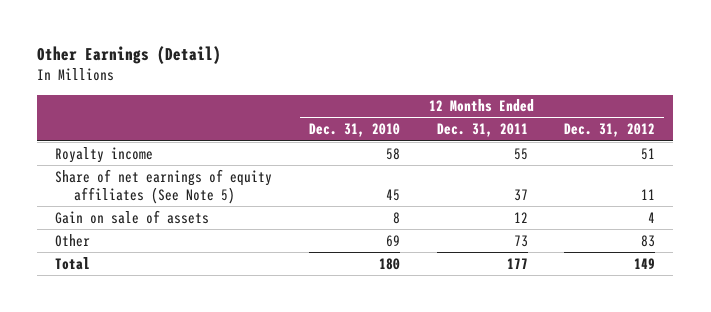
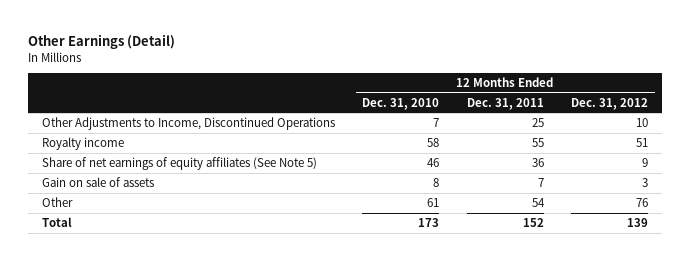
none -> [42,116,336,130] Other Adjustments to Income, Discontinued Operations
[386,188,401,201] 45 -> [427,157,440,167] 46
[513,188,528,201] 37 -> [531,157,544,167] 36
[641,188,656,200] 11 -> [642,157,649,167] 9
[513,211,528,223] 12 -> [537,177,544,187] 7
[648,211,656,223] 4 -> [642,177,649,187] 3
[386,234,401,247] 69 -> [427,197,440,207] 61
[513,234,528,247] 73 -> [531,197,545,207] 54
[641,234,656,247] 83 -> [636,197,649,207] 76
[379,257,401,270] 180 -> [418,217,440,227] 173
[506,257,528,269] 177 -> [522,217,544,227] 152
[634,257,656,269] 149 -> [627,217,649,227] 139

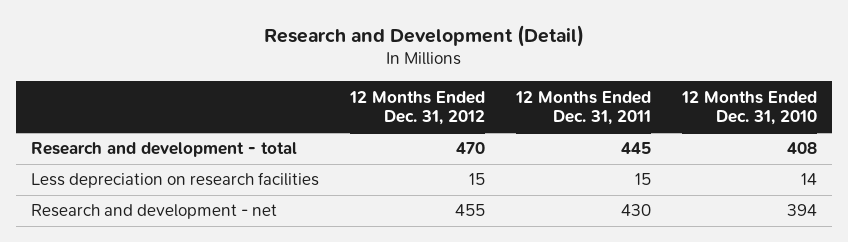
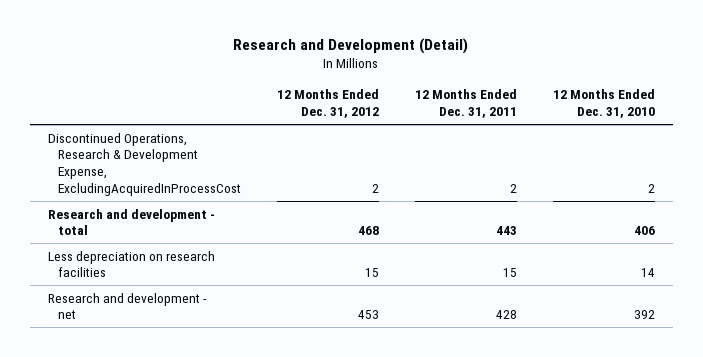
none -> [47,132,241,196] Discontinued Operations, Research & Development Expense, ExcludingAcquiredInProcessCost
[455,142,485,155] 470 -> [357,226,379,236] 468
[620,142,651,155] 445 -> [495,226,517,236] 443
[786,142,817,155] 408 -> [634,226,656,236] 406
[454,204,485,217] 455 -> [357,310,379,320] 453
[620,204,651,217] 430 -> [495,310,517,320] 428
[786,204,817,217] 394 -> [634,310,656,320] 392

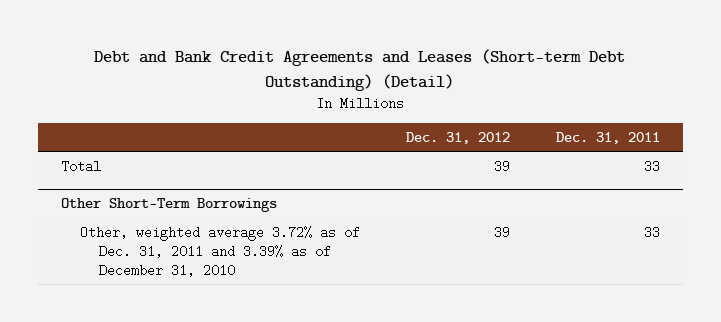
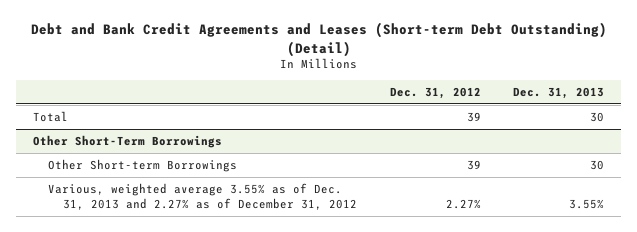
[555,132,660,145] Dec. 31, 2011 -> none
none -> [513,86,605,99] Dec. 31, 2013
[80,225,361,277] Other, weighted average 3.72% as of Dec. 31, 2011 and 3.39% as of December 31, 2010 -> [48,159,238,173] Other Short-term Borrowings
none -> [48,183,358,211] Various, weighted average 3.55% as of Dec. 31, 2013 and 2.27% as of December 31, 2012

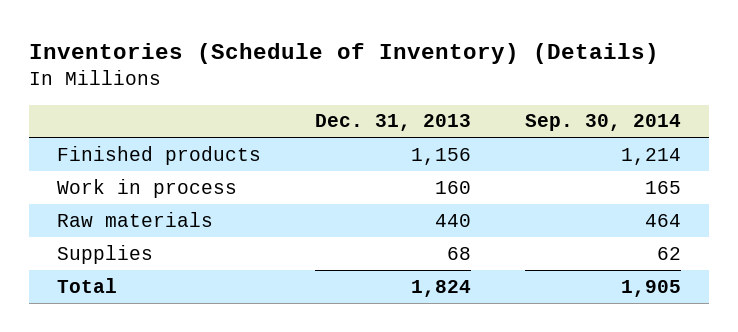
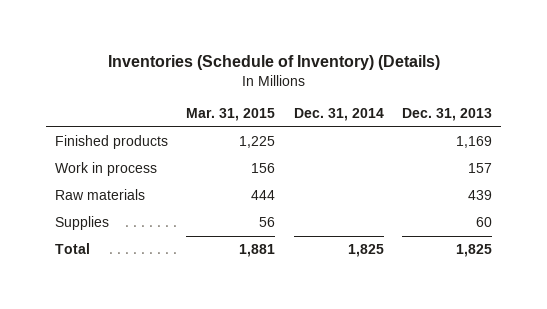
[525,114,682,132] Sep. 30, 2014 -> none
none -> [186,107,276,121] Mar. 31, 2015
none -> [293,107,384,121] Dec. 31, 2014
[411,147,472,165] 1,156 -> [456,136,493,149] 1,169
[435,180,472,194] 160 -> [468,163,493,174] 157
[435,213,472,227] 440 -> [468,190,493,201] 439
[447,246,472,260] 68 -> [476,217,493,228] 60
[411,279,472,297] 1,824 -> [456,244,493,258] 1,825

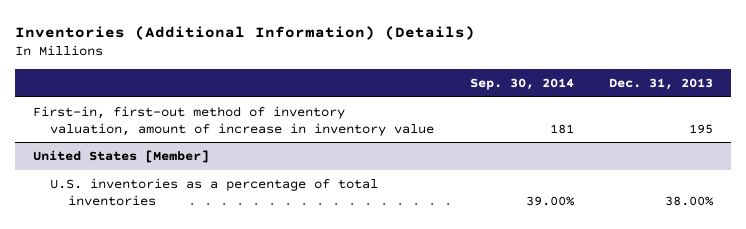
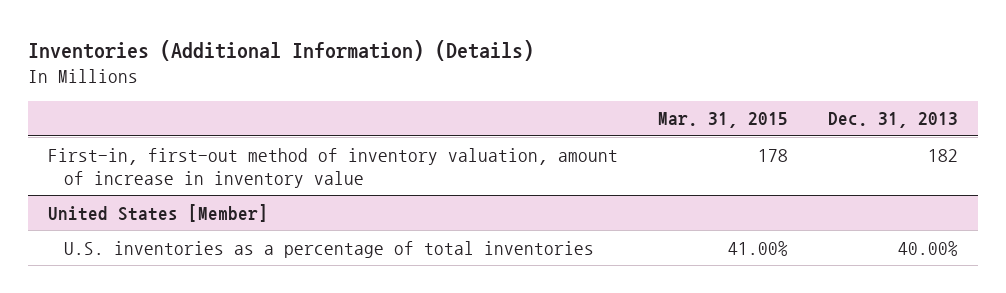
[469,78,574,91] Sep. 30, 2014 -> none
none -> [657,112,788,129] Mar. 31, 2015
[689,123,714,134] 195 -> [927,148,958,162] 182
[665,195,715,206] 38.00% -> [897,240,958,256] 40.00%

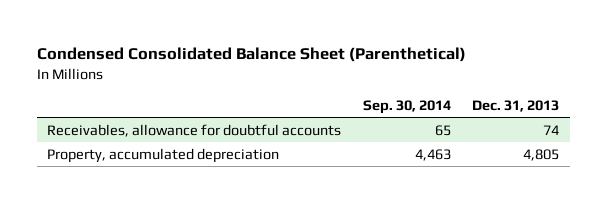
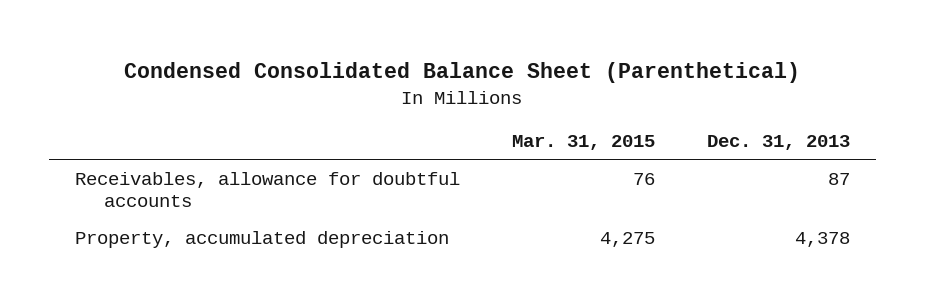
[362,99,451,114] Sep. 30, 2014 -> none
none -> [511,134,655,150] Mar. 31, 2015
[543,124,560,135] 74 -> [828,172,851,185] 87
[523,148,560,161] 4,805 -> [795,231,851,247] 4,378

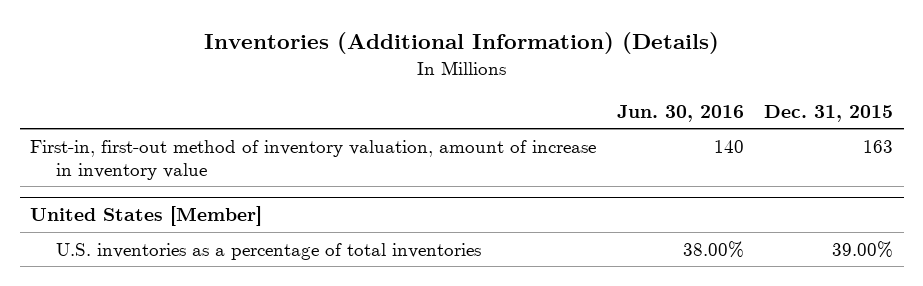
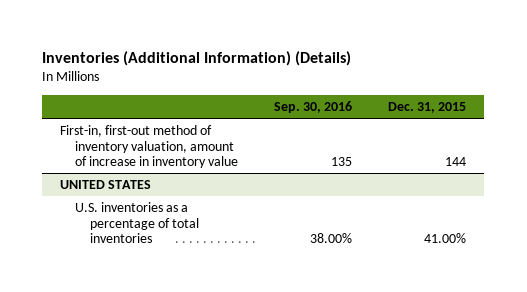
[616,104,744,122] Jun. 30, 2016 -> none
none -> [274,100,353,113] Sep. 30, 2016
[863,139,894,153] 163 -> [445,157,467,167] 144
[30,206,263,227] United States [Member] -> [60,180,152,190] UNITED STATES
[832,240,894,258] 39.00% -> [424,233,467,244] 41.00%

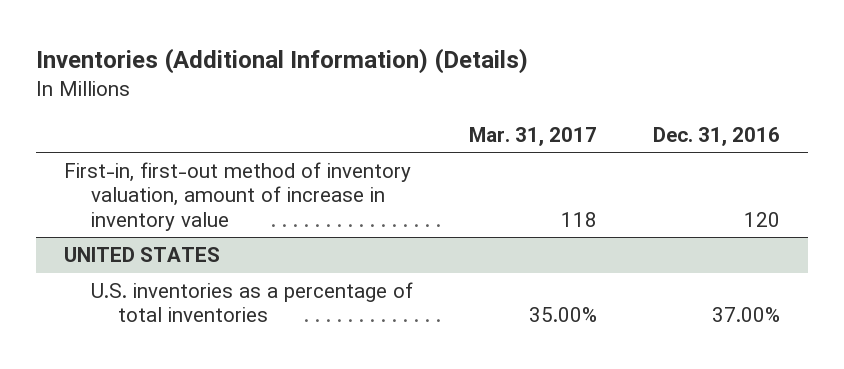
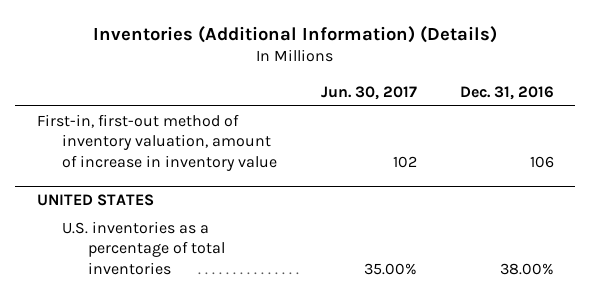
[468,126,597,146] Mar. 31, 2017 -> none
none -> [320,85,417,100] Jun. 30, 2017
[743,211,780,227] 120 -> [529,155,554,168] 106
[711,307,780,323] 37.00% -> [499,262,554,275] 38.00%

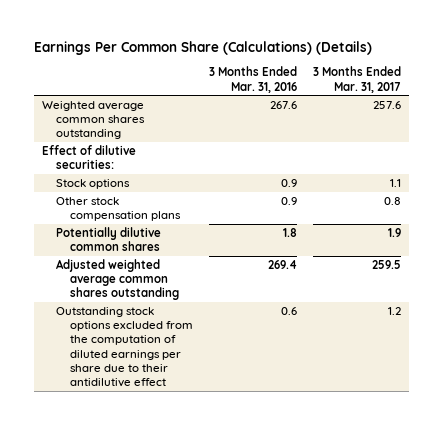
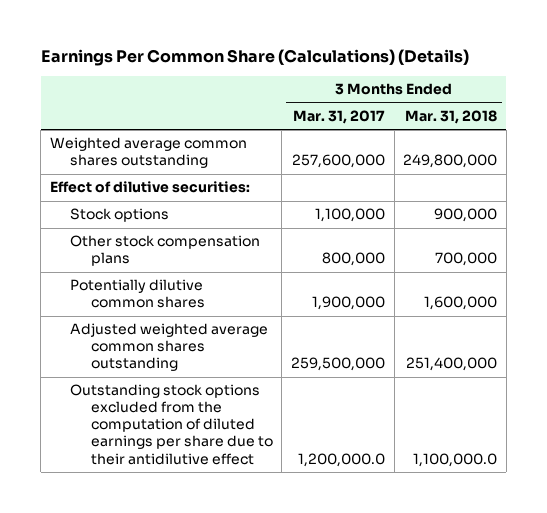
[208,66,297,93] 3 Months Ended Mar. 31, 2016 -> none
none -> [405,109,498,124] Mar. 31, 2018
[372,101,401,110] 257.6 -> [291,154,385,169] 257,600,000
[389,179,401,188] 1.1 -> [314,208,385,223] 1,100,000
[383,197,401,206] 0.8 -> [321,252,385,267] 800,000
[387,228,401,238] 1.9 -> [311,296,385,311] 1,900,000
[371,260,401,270] 259.5 -> [290,357,385,372] 259,500,000
[387,307,401,316] 1.2 -> [297,452,385,467] 1,200,000.0

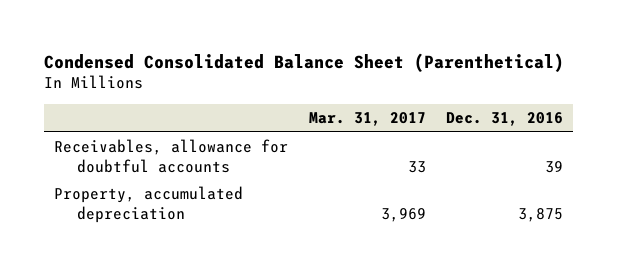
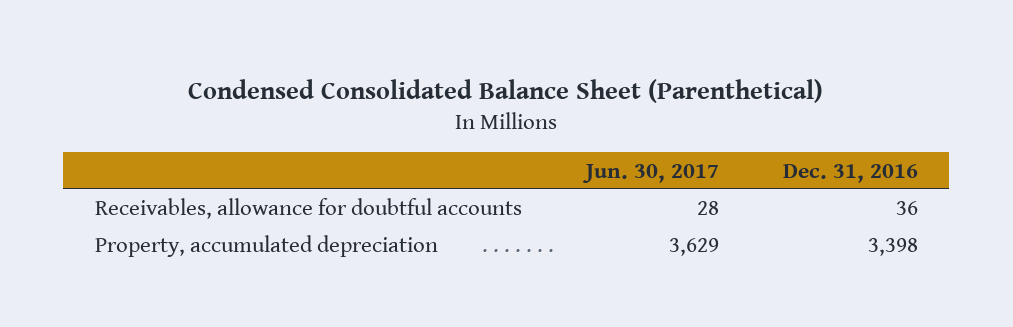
[308,111,426,126] Mar. 31, 2017 -> none
none -> [581,163,719,183] Jun. 30, 2017
[544,160,563,173] 39 -> [895,201,918,216] 36
[517,207,563,222] 3,875 -> [867,238,918,257] 3,398

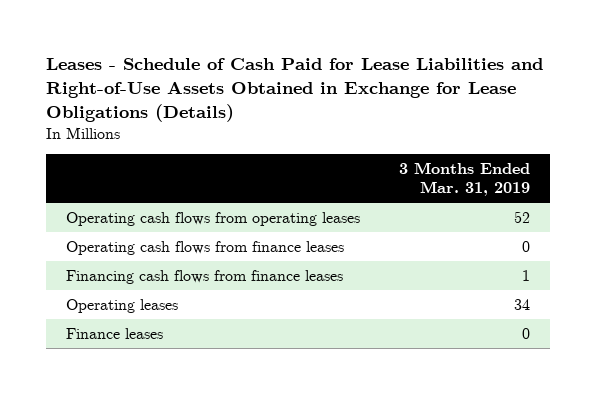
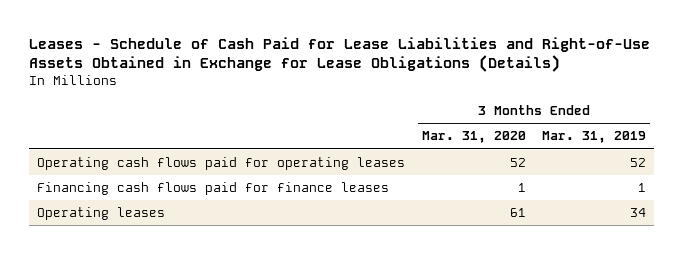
none -> [421,131,526,144] Mar. 31, 2020
[65,240,344,255] Operating cash flows from finance leases -> none
[65,211,360,226] Operating cash flows from operating leases -> [37,157,406,171] Operating cash flows paid for operating leases
[65,269,343,284] Financing cash flows from finance leases -> [37,182,390,196] Financing cash flows paid for finance leases
[65,327,163,339] Finance leases -> none

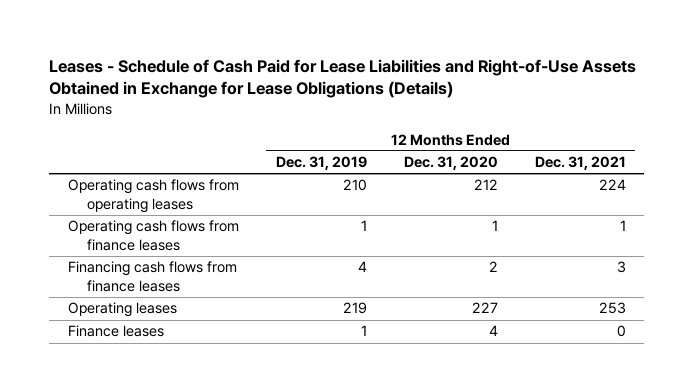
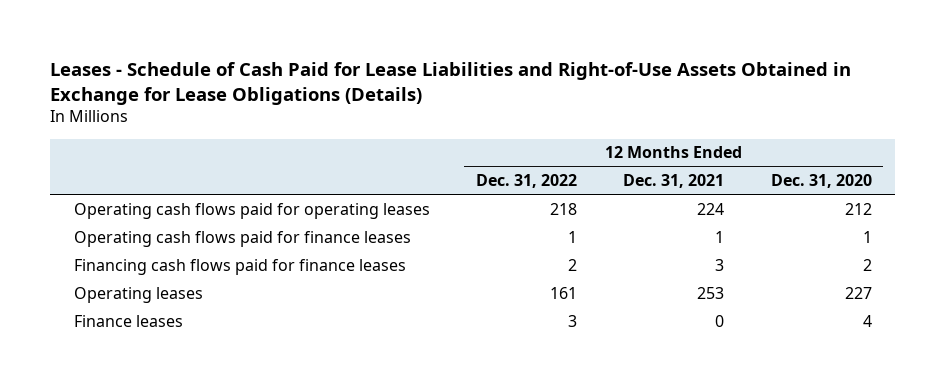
[275,156,367,171] Dec. 31, 2019 -> none
none -> [475,174,577,189] Dec. 31, 2022
[67,179,239,214] Operating cash flows from operating leases -> [73,202,430,219] Operating cash flows paid for operating leases
[67,220,239,252] Operating cash flows from finance leases -> [73,230,411,247] Operating cash flows paid for finance leases
[67,261,237,293] Financing cash flows from finance leases -> [73,258,406,275] Financing cash flows paid for finance leases

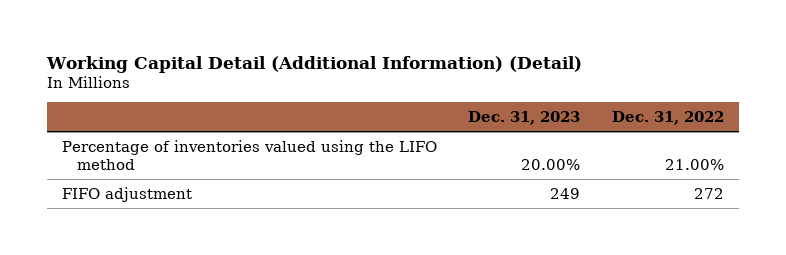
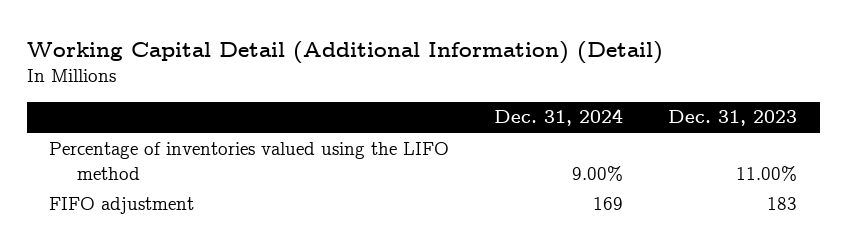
[611,110,724,125] Dec. 31, 2022 -> none
none -> [494,108,624,127] Dec. 31, 2024
[521,158,581,170] 20.00% -> [736,165,798,181] 11.00%
[550,187,581,199] 249 -> [767,196,798,210] 183

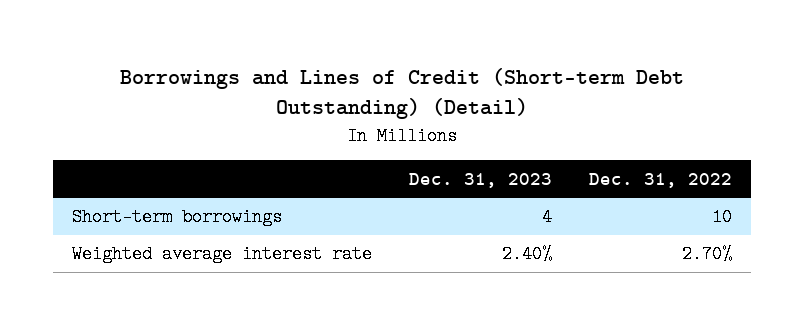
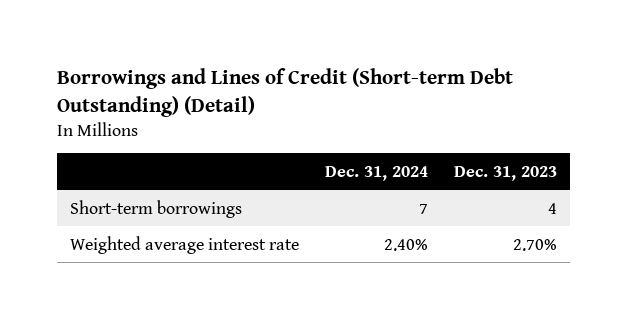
[589,172,733,188] Dec. 31, 2022 -> none
none -> [324,165,428,181] Dec. 31, 2024
[502,245,553,264] 2.40% -> [512,238,557,251] 2.70%

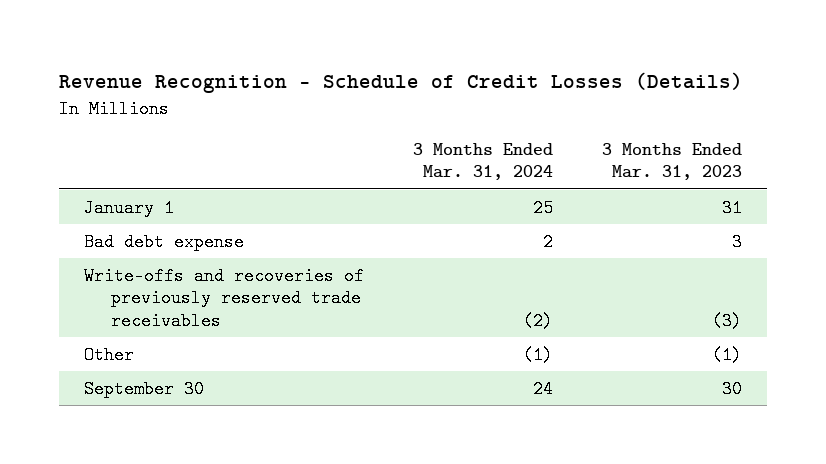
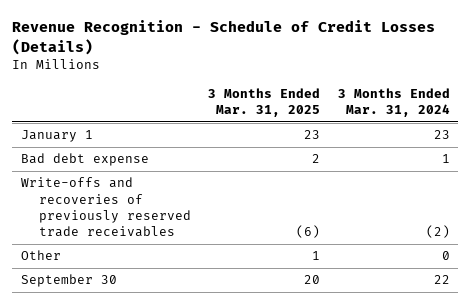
[602,142,743,181] 3 Months Ended Mar. 31, 2023 -> none
none -> [208,87,321,118] 3 Months Ended Mar. 31, 2025
[532,198,553,217] 25 -> [433,130,450,140] 23
[542,232,553,251] 2 -> [441,154,450,164] 1
[522,345,553,364] (1) -> [441,251,450,261] 0
[532,379,553,398] 24 -> [433,275,450,285] 22

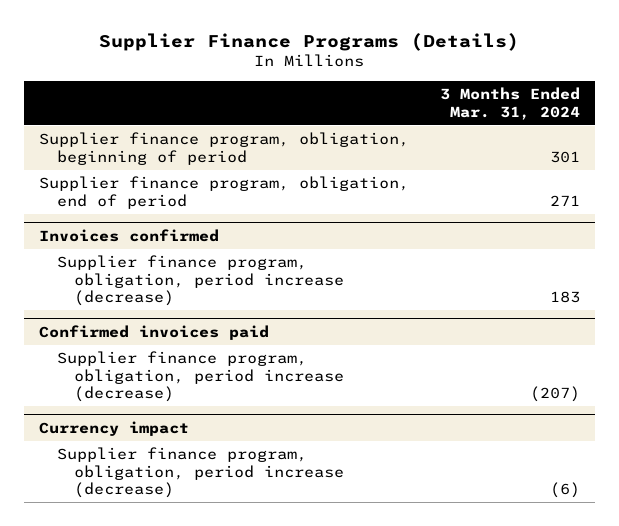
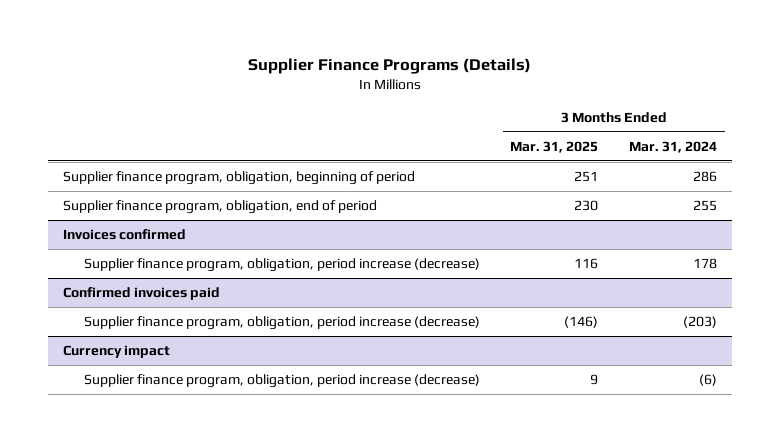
none -> [510,140,599,153] Mar. 31, 2025
[549,150,580,163] 301 -> [693,170,718,182] 286
[549,194,580,206] 271 -> [693,199,718,211] 255
[549,291,580,304] 183 -> [693,257,718,269] 178
[529,386,580,403] (207) -> [683,315,718,328] (203)

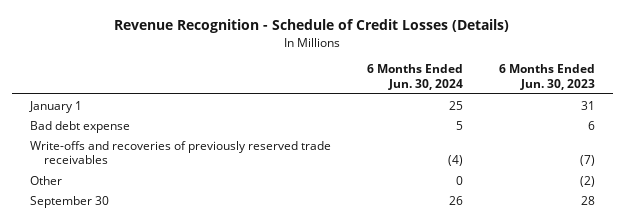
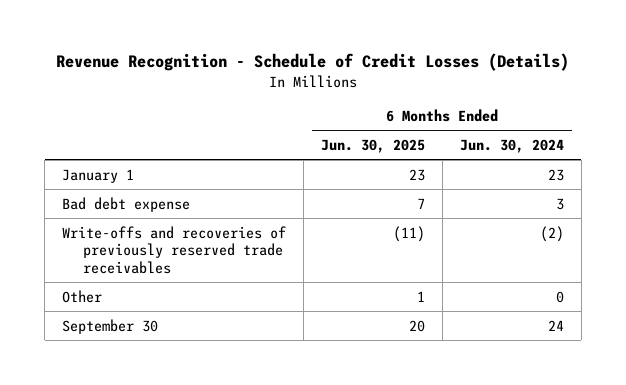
[498,64,595,91] 6 Months Ended Jun. 30, 2023 -> none
none -> [320,138,425,153] Jun. 30, 2025
[448,100,463,110] 25 -> [547,168,564,181] 23
[455,120,463,130] 5 -> [555,197,564,210] 3
[447,155,463,167] (4) -> [539,225,564,242] (2)
[448,195,463,205] 26 -> [547,319,564,331] 24

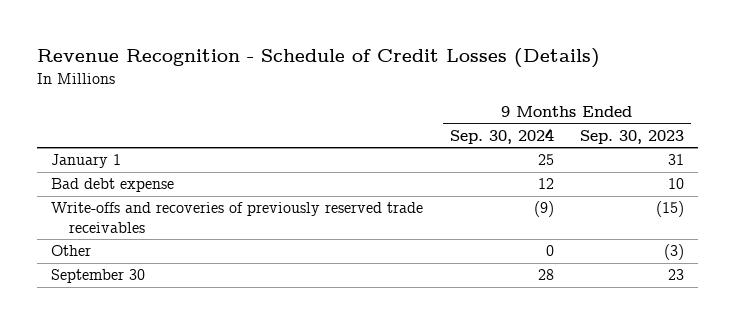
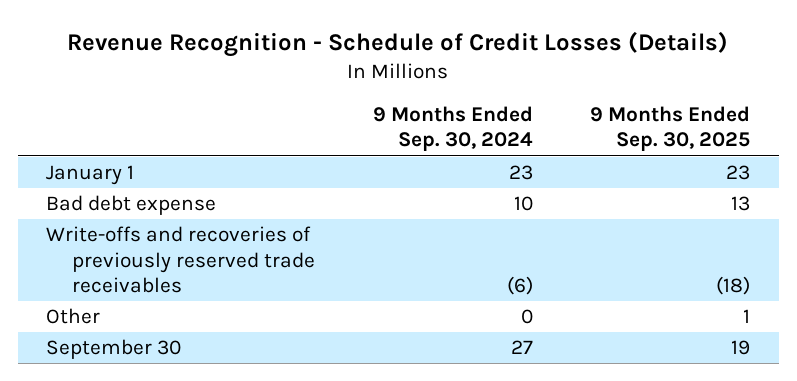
[580,129,685,144] Sep. 30, 2023 -> none
none -> [590,105,751,152] 9 Months Ended Sep. 30, 2025
[537,154,554,166] 25 -> [508,165,533,181] 23
[537,178,554,190] 12 -> [513,196,533,212] 10
[533,201,554,218] (9) -> [506,276,533,296] (6)
[537,269,554,281] 28 -> [510,340,533,355] 27

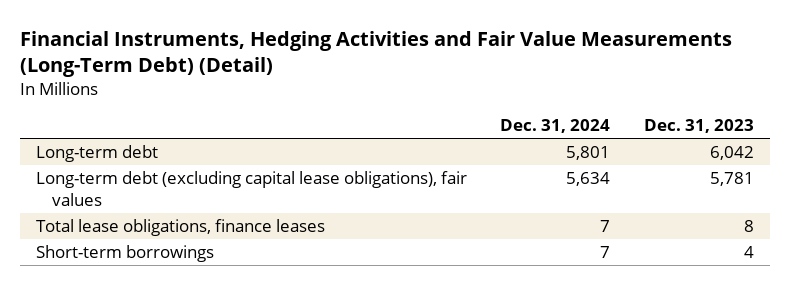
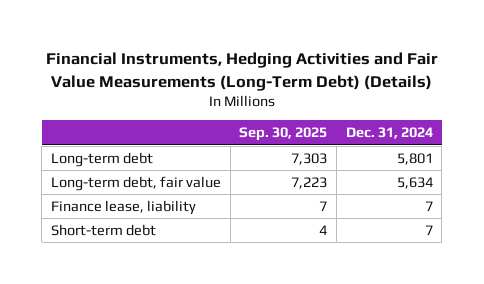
[19,31,732,78] Financial Instruments, Hedging Activities and Fair Value Measurements (Long-Term Debt) (Detail) -> [45,52,438,91] Financial Instruments, Hedging Activities and Fair Value Measurements (Long-Term Debt) (Details)
[643,119,754,134] Dec. 31, 2023 -> none
none -> [239,127,328,142] Sep. 30, 2025
[36,171,468,206] Long-term debt (excluding capital lease obligations), fair values -> [51,175,222,191] Long-term debt, fair value
[36,219,326,237] Total lease obligations, finance leases -> [51,199,197,215] Finance lease, liability
[36,245,215,263] Short-term borrowings -> [51,223,157,236] Short-term debt

